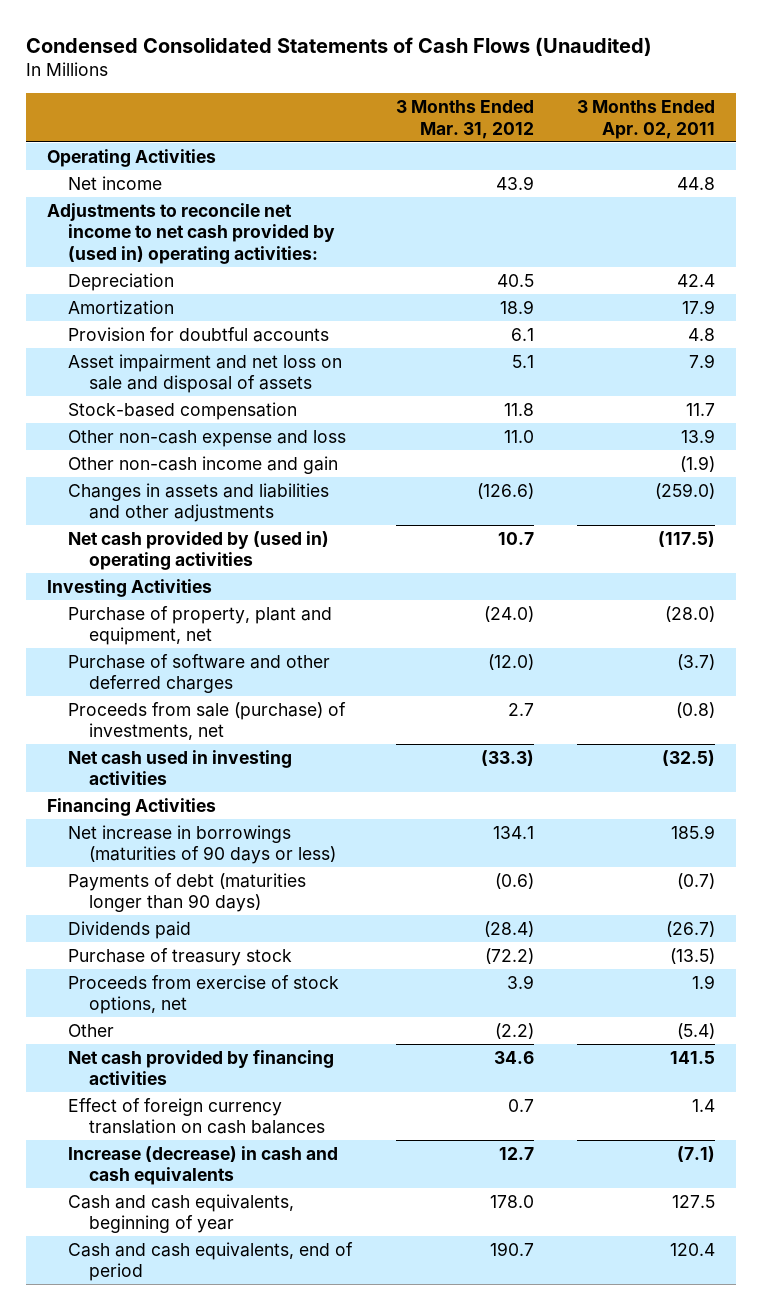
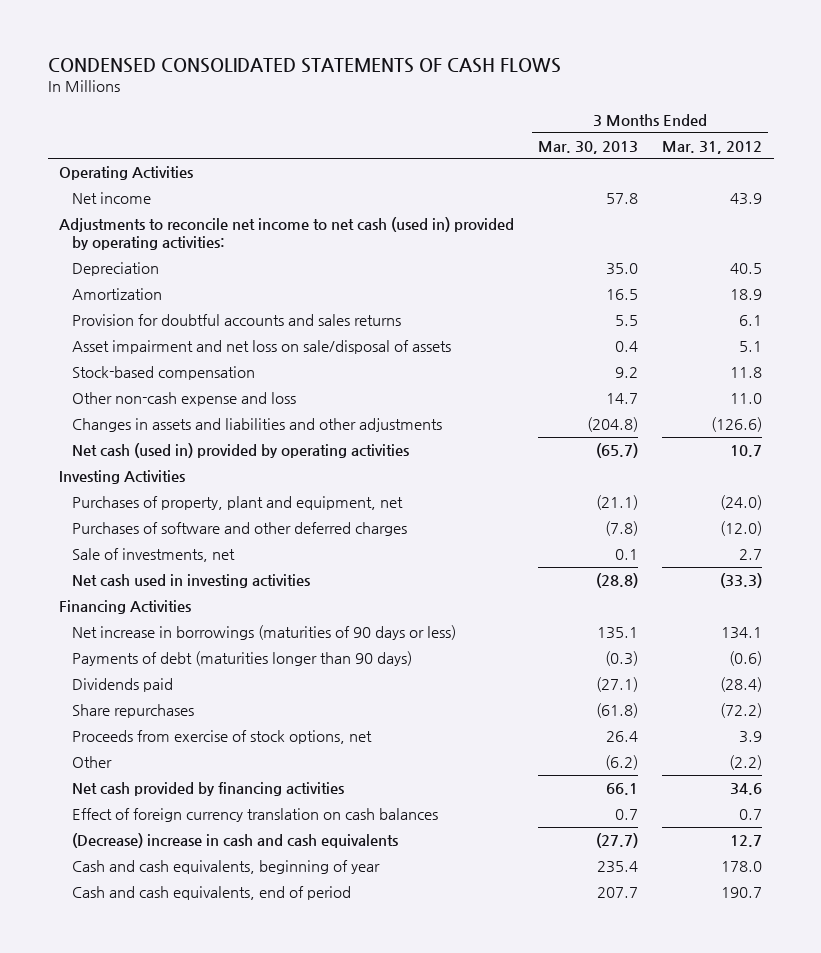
[25,36,652,56] Condensed Consolidated Statements of Cash Flows (Unaudited) -> [47,58,561,74] CONDENSED CONSOLIDATED STATEMENTS OF CASH FLOWS
[576,99,715,139] 3 Months Ended Apr. 02, 2011 -> none
none -> [538,140,639,154] Mar. 30, 2013
[47,202,336,265] Adjustments to reconcile net income to net cash provided by (used in) operating activities: -> [59,217,515,251] Adjustments to reconcile net income to net cash (used in) provided by operating activities:
[68,326,330,342] Provision for doubtful accounts -> [72,314,402,327] Provision for doubtful accounts and sales returns
[68,353,343,394] Asset impairment and net loss on sale and disposal of assets -> [72,340,452,355] Asset impairment and net loss on sale/disposal of assets
[68,455,339,474] Other non-cash income and gain -> none
[68,530,330,571] Net cash provided by (used in) operating activities -> [72,443,410,459] Net cash (used in) provided by operating activities
[68,605,333,646] Purchase of property, plant and equipment, net -> [72,496,404,511] Purchases of property, plant and equipment, net
[68,653,331,694] Purchase of software and other deferred charges -> [72,522,408,537] Purchases of software and other deferred charges
[68,701,347,741] Proceeds from sale (purchase) of investments, net -> [72,548,236,563] Sale of investments, net
[68,947,293,966] Purchase of treasury stock -> [72,704,195,719] Share repurchases
[68,1145,339,1186] Increase (decrease) in cash and cash equivalents -> [72,833,399,849] (Decrease) increase in cash and cash equivalents

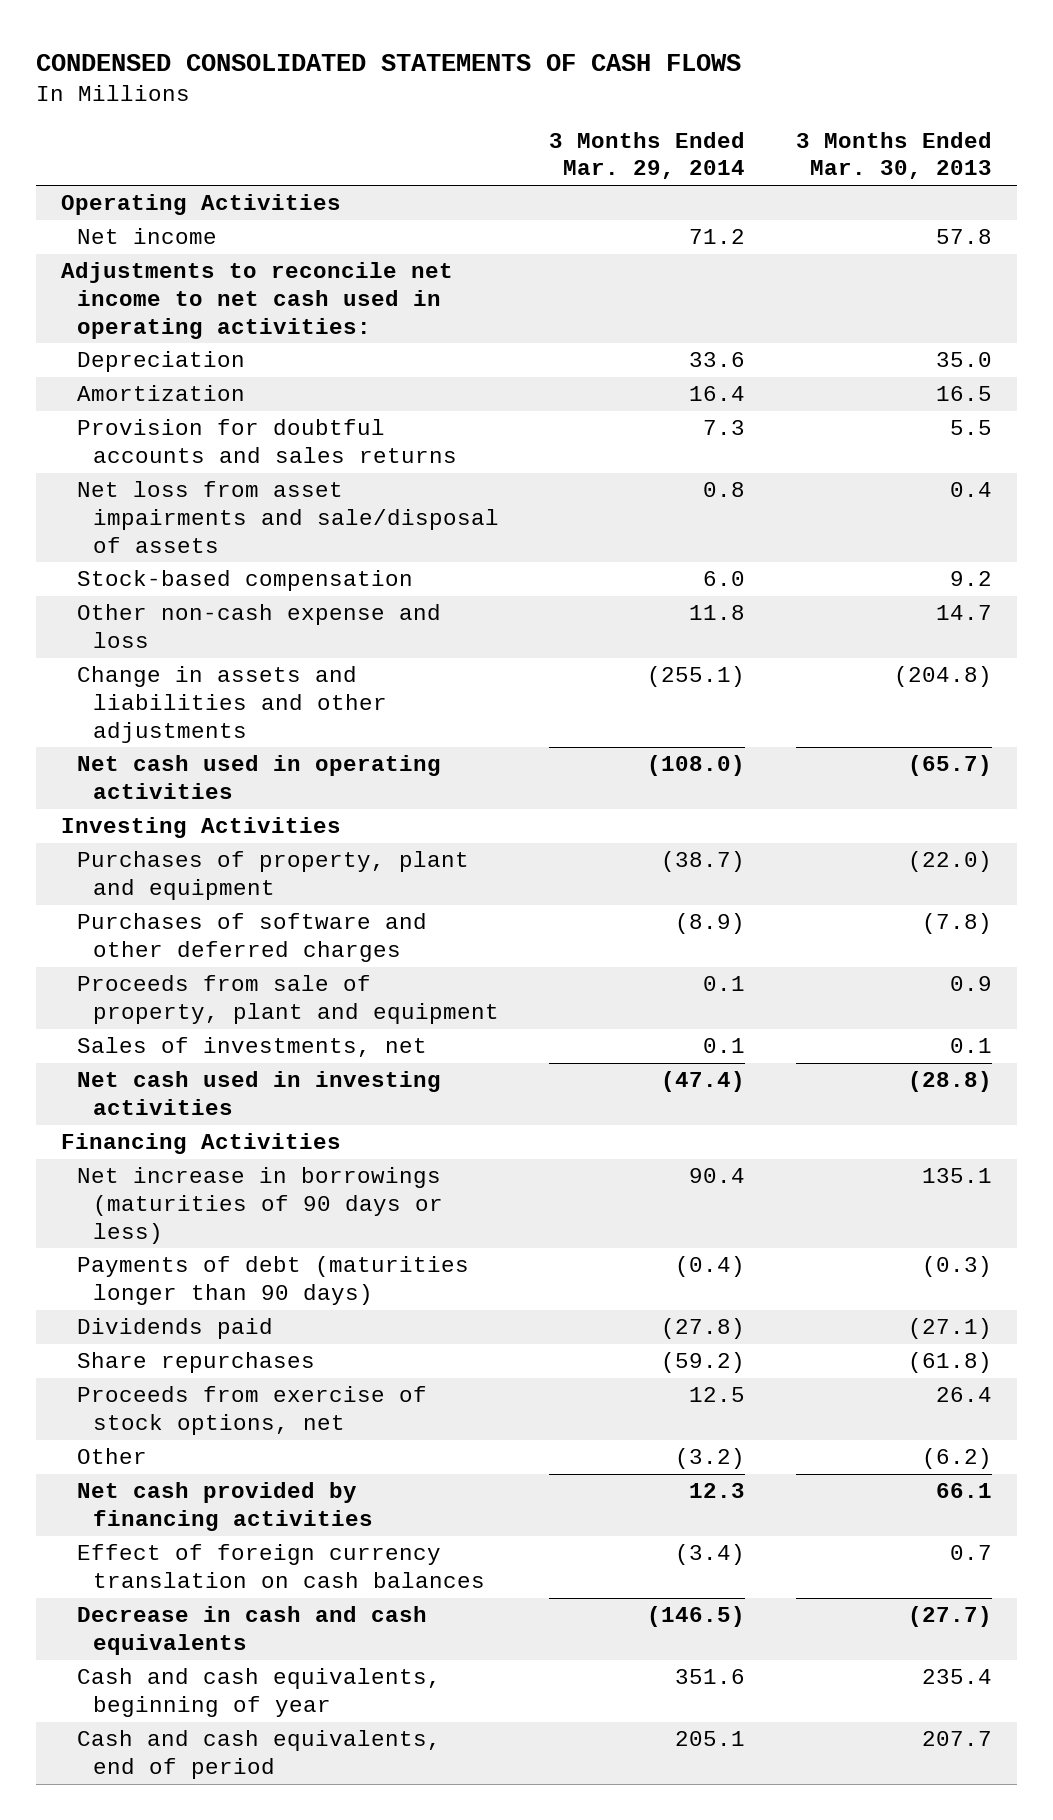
[661,140,762,154] Mar. 31, 2012 -> none
none -> [549,131,746,180] 3 Months Ended Mar. 29, 2014
[59,217,515,251] Adjustments to reconcile net income to net cash (used in) provided by operating activities: -> [61,262,454,339] Adjustments to reconcile net income to net cash used in operating activities:
[72,340,452,355] Asset impairment and net loss on sale/disposal of assets -> [77,481,500,553] Net loss from asset impairments and sale/disposal of assets
[72,418,443,433] Changes in assets and liabilities and other adjustments -> [77,666,388,743] Change in assets and liabilities and other adjustments
[72,443,410,459] Net cash (used in) provided by operating activities -> [77,755,442,800] Net cash used in operating activities
[72,496,404,511] Purchases of property, plant and equipment, net -> [77,851,470,901] Purchases of property, plant and equipment
[596,495,639,511] (21.1) -> [907,851,992,873] (22.0)
none -> [77,975,500,1025] Proceeds from sale of property, plant and equipment
[72,548,236,563] Sale of investments, net -> [77,1037,428,1058] Sales of investments, net
[72,833,399,849] (Decrease) increase in cash and cash equivalents -> [77,1606,428,1656] Decrease in cash and cash equivalents

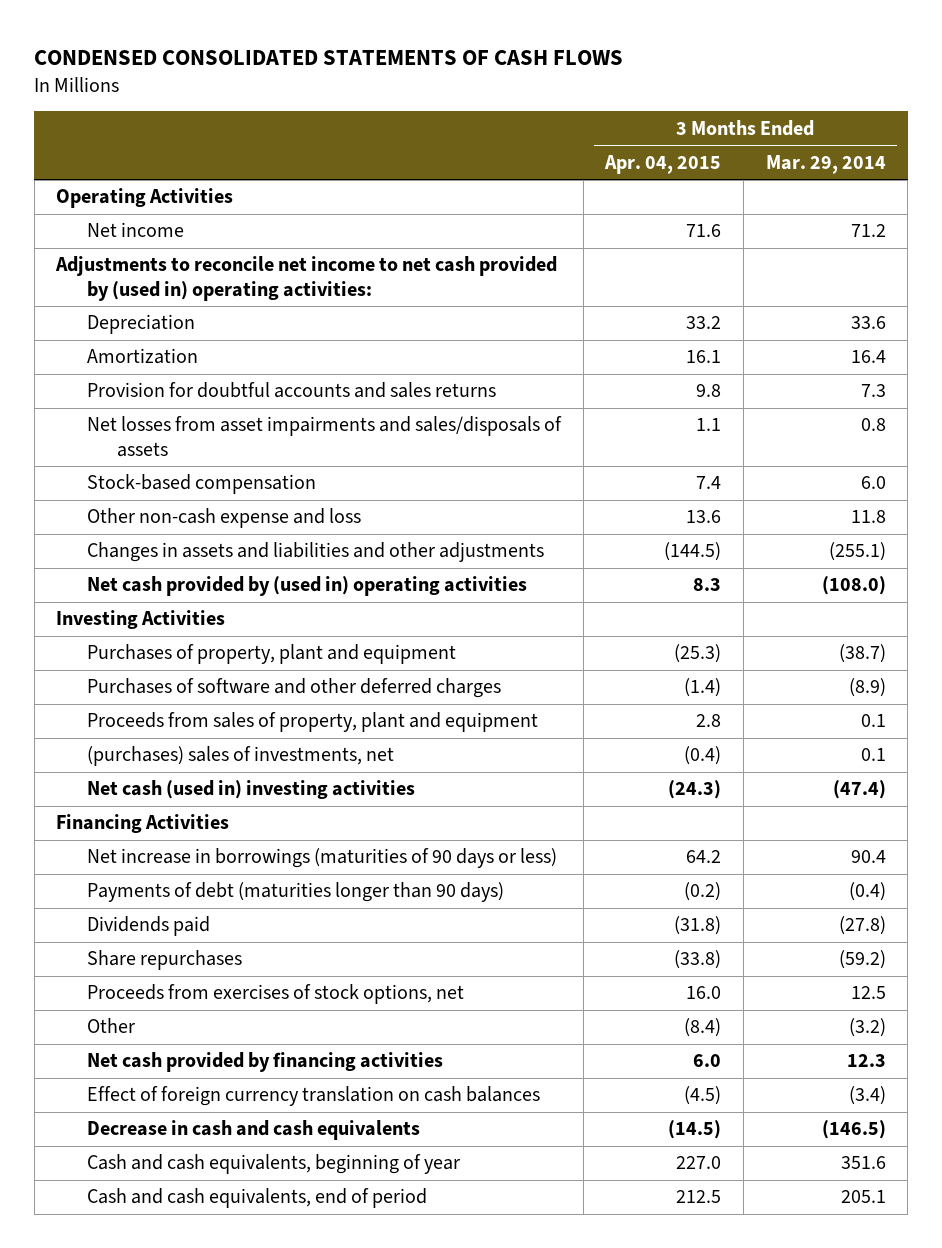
[795,131,992,180] 3 Months Ended Mar. 30, 2013 -> none
none -> [604,154,722,174] Apr. 04, 2015
[61,262,454,339] Adjustments to reconcile net income to net cash used in operating activities: -> [55,256,558,301] Adjustments to reconcile net income to net cash provided by (used in) operating activities:
[77,481,500,553] Net loss from asset impairments and sale/disposal of assets -> [86,416,562,457] Net losses from asset impairments and sales/disposals of assets
[77,666,388,743] Change in assets and liabilities and other adjustments -> [86,542,544,563] Changes in assets and liabilities and other adjustments
[77,755,442,800] Net cash used in operating activities -> [86,576,527,597] Net cash provided by (used in) operating activities
[77,975,500,1025] Proceeds from sale of property, plant and equipment -> [86,712,538,733] Proceeds from sales of property, plant and equipment
[77,1037,428,1058] Sales of investments, net -> [86,746,394,767] (purchases) sales of investments, net
[77,1071,442,1116] Net cash used in investing activities -> [86,780,415,800] Net cash (used in) investing activities
[77,1386,428,1436] Proceeds from exercise of stock options, net -> [86,984,464,1005] Proceeds from exercises of stock options, net

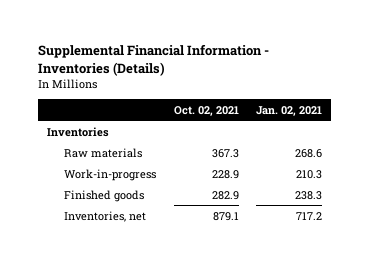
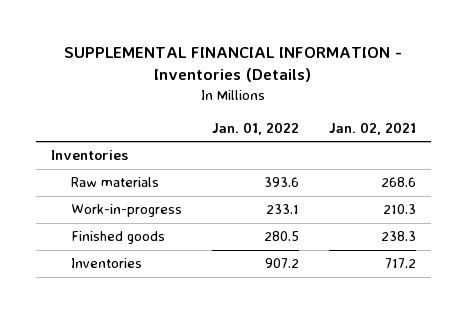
[37,44,269,76] Supplemental Financial Information - Inventories (Details) -> [64,47,403,83] SUPPLEMENTAL FINANCIAL INFORMATION - Inventories (Details)
[173,105,239,116] Oct. 02, 2021 -> none
none -> [212,121,300,135] Jan. 01, 2022
[64,210,147,222] Inventories, net -> [71,258,143,269] Inventories

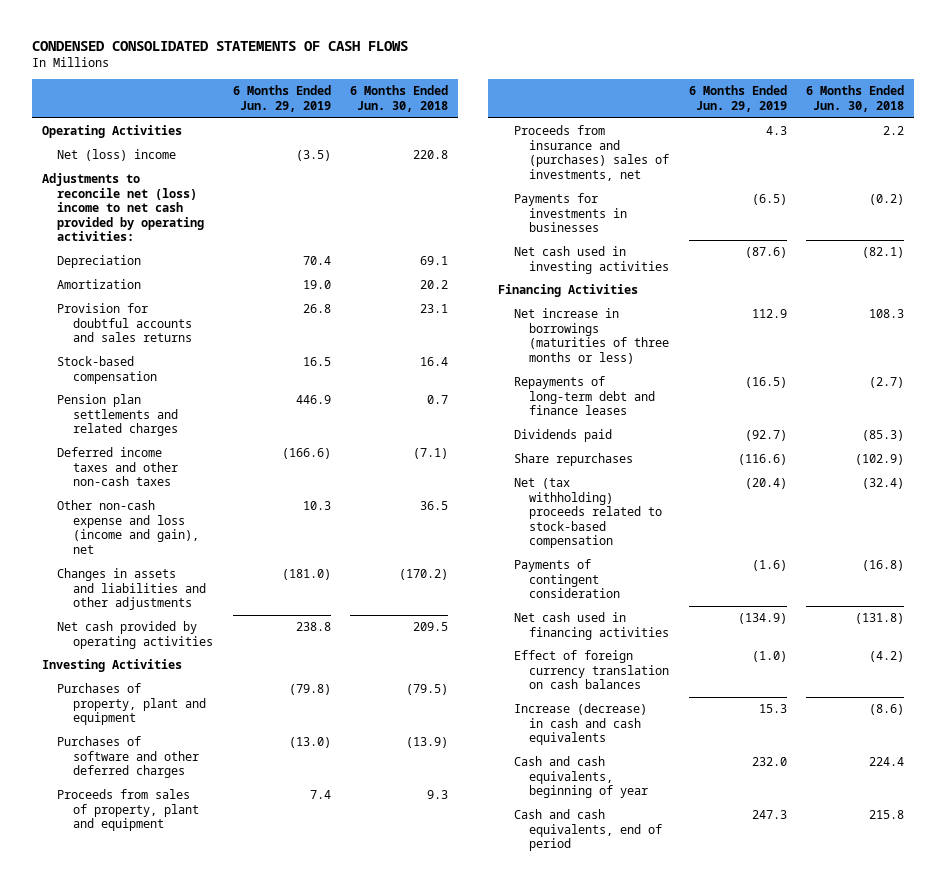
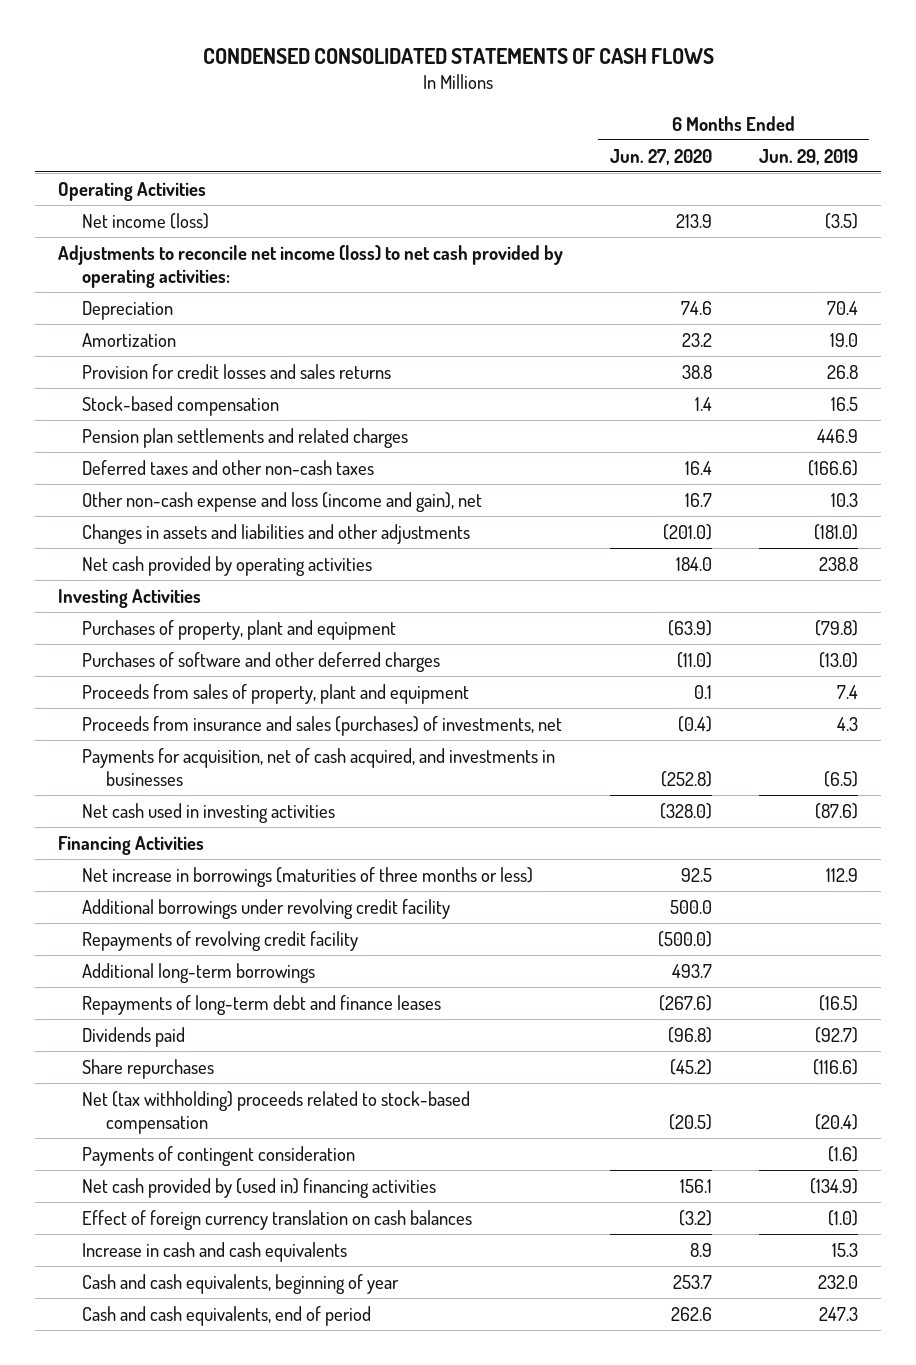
[350,85,449,112] 6 Months Ended Jun. 30, 2018 -> none
none -> [610,148,713,165] Jun. 27, 2020
[57,149,177,162] Net (loss) income -> [82,212,210,229] Net income (loss)
[41,173,205,242] Adjustments to reconcile net (loss) income to net cash provided by operating activities: -> [58,244,564,288] Adjustments to reconcile net income (loss) to net cash provided by operating activities:
[57,303,193,343] Provision for doubtful accounts and sales returns -> [82,363,392,379] Provision for credit losses and sales returns
[57,447,179,487] Deferred income taxes and other non-cash taxes -> [82,459,375,475] Deferred taxes and other non-cash taxes
[513,193,628,233] Payments for investments in businesses -> none
[513,125,670,181] Proceeds from insurance and (purchases) sales of investments, net -> [82,715,563,736] Proceeds from insurance and sales (purchases) of investments, net
none -> [82,747,556,786] Payments for acquisition, net of cash acquired, and investments in businesses
none -> [82,898,451,919] Additional borrowings under revolving credit facility
none -> [82,930,359,951] Repayments of revolving credit facility
none -> [82,962,316,983] Additional long-term borrowings
[513,612,670,640] Net cash used in financing activities -> [82,1177,437,1198] Net cash provided by (used in) financing activities
[513,703,647,746] Increase (decrease) in cash and cash equivalents -> [82,1241,348,1262] Increase in cash and cash equivalents

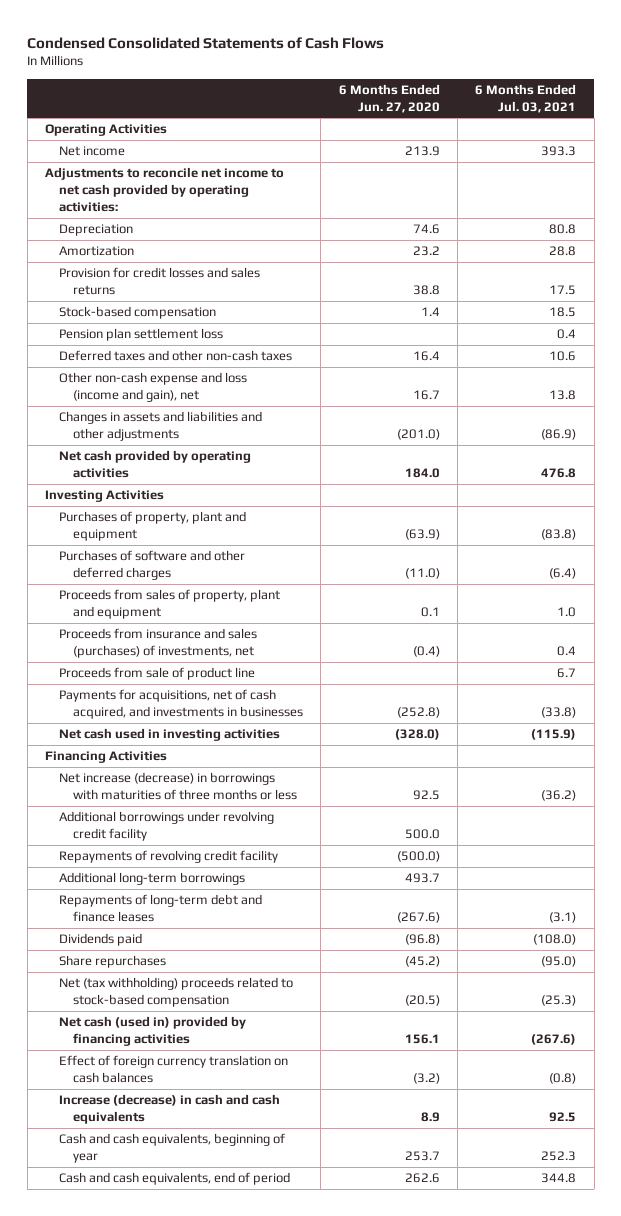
[203,48,715,65] CONDENSED CONSOLIDATED STATEMENTS OF CASH FLOWS -> [27,36,385,49] Condensed Consolidated Statements of Cash Flows
[758,148,858,165] Jun. 29, 2019 -> none
none -> [475,83,577,113] 6 Months Ended Jul. 03, 2021
[82,212,210,229] Net income (loss) -> [58,146,125,157] Net income
[58,244,564,288] Adjustments to reconcile net income (loss) to net cash provided by operating activities: -> [44,167,284,213] Adjustments to reconcile net income to net cash provided by operating activities:
[82,427,409,448] Pension plan settlements and related charges -> [58,328,223,342] Pension plan settlement loss
none -> [58,667,255,681] Proceeds from sale of product line
[82,747,556,786] Payments for acquisition, net of cash acquired, and investments in businesses -> [58,689,303,720] Payments for acquisitions, net of cash acquired, and investments in businesses
[82,866,534,887] Net increase in borrowings (maturities of three months or less) -> [58,772,297,801] Net increase (decrease) in borrowings with maturities of three months or less
[82,1145,356,1166] Payments of contingent consideration -> none
[82,1177,437,1198] Net cash provided by (used in) financing activities -> [58,1016,246,1047] Net cash (used in) provided by financing activities
[82,1241,348,1262] Increase in cash and cash equivalents -> [58,1094,280,1125] Increase (decrease) in cash and cash equivalents

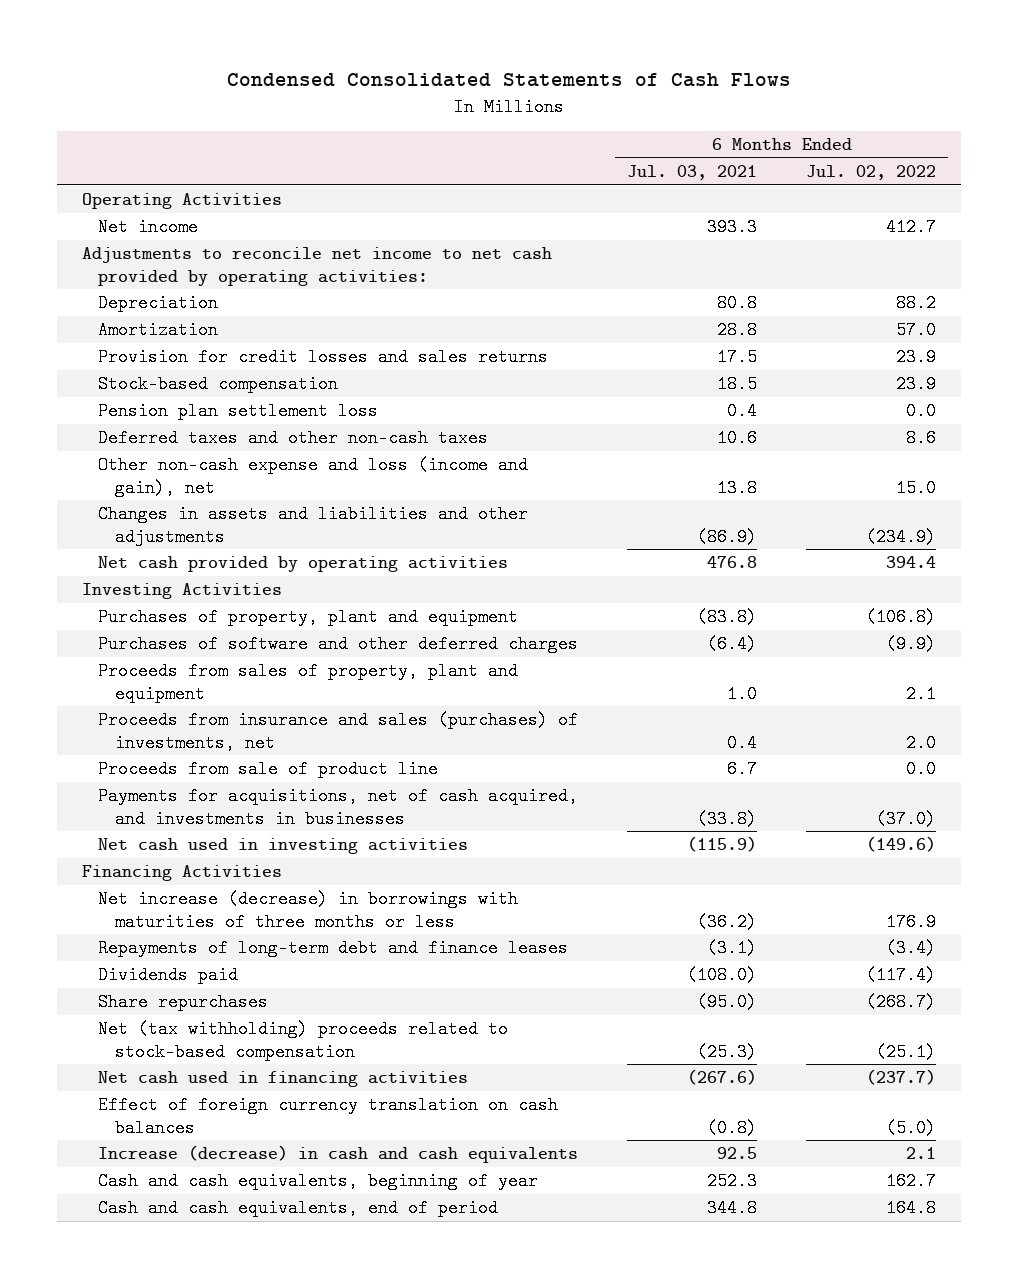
[338,83,440,113] 6 Months Ended Jun. 27, 2020 -> none
none -> [806,165,937,181] Jul. 02, 2022
[58,811,274,842] Additional borrowings under revolving credit facility -> none
[58,850,278,864] Repayments of revolving credit facility -> none
[58,872,245,886] Additional long-term borrowings -> none
[58,1016,246,1047] Net cash (used in) provided by financing activities -> [98,1071,469,1088] Net cash used in financing activities

